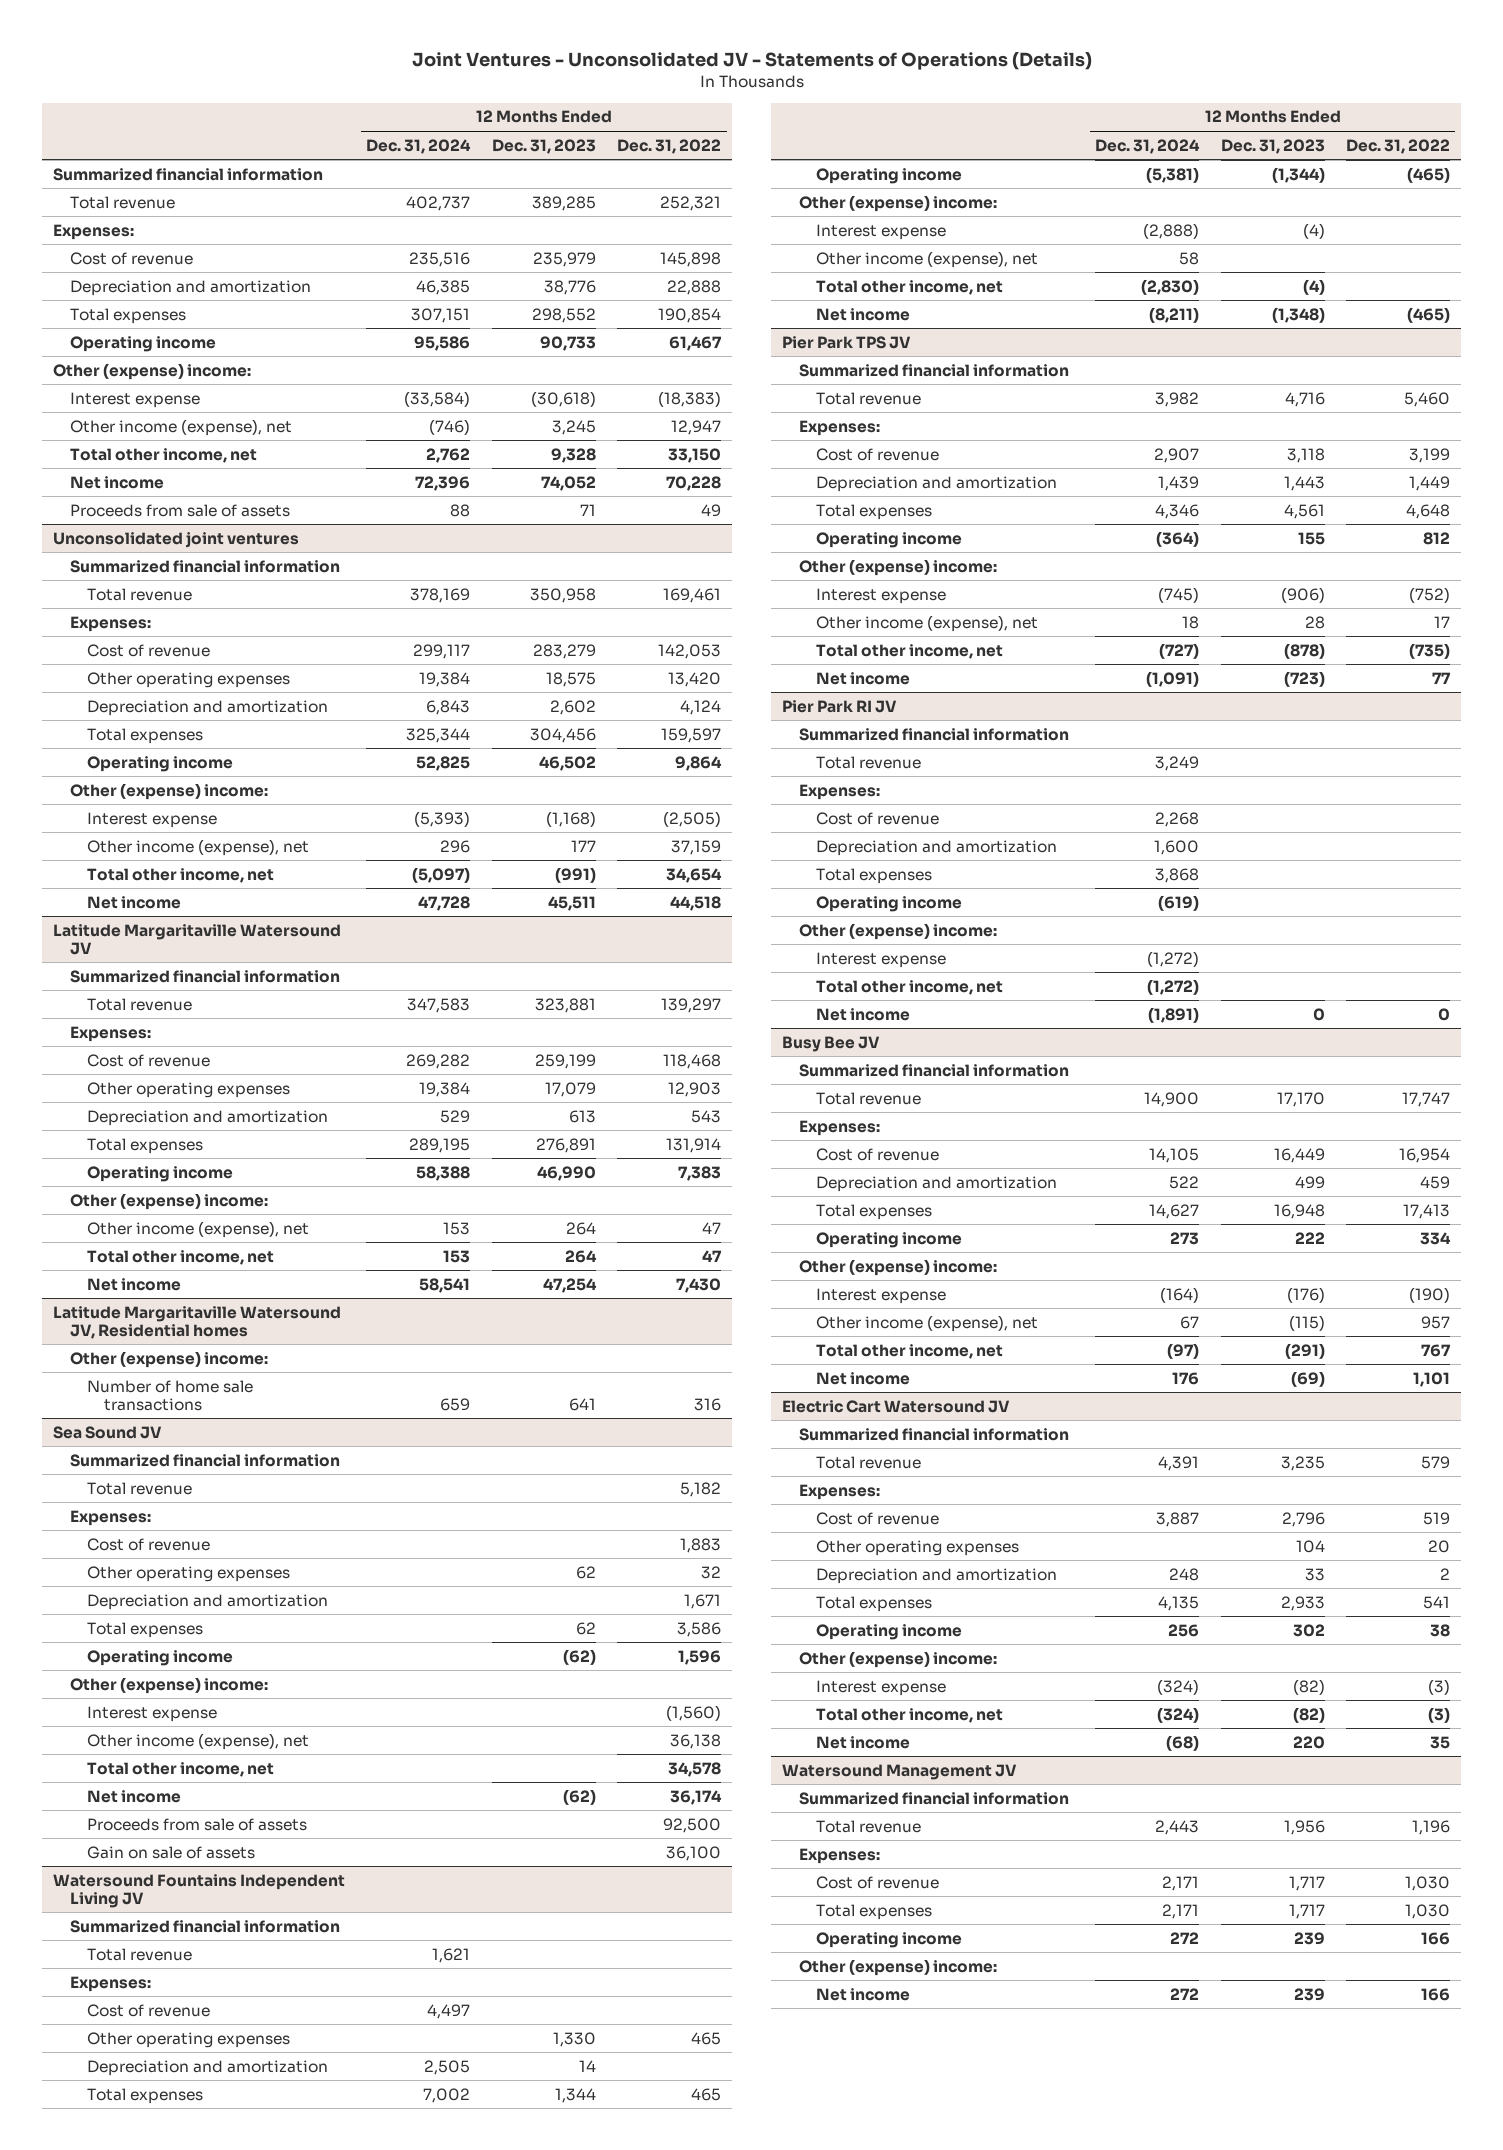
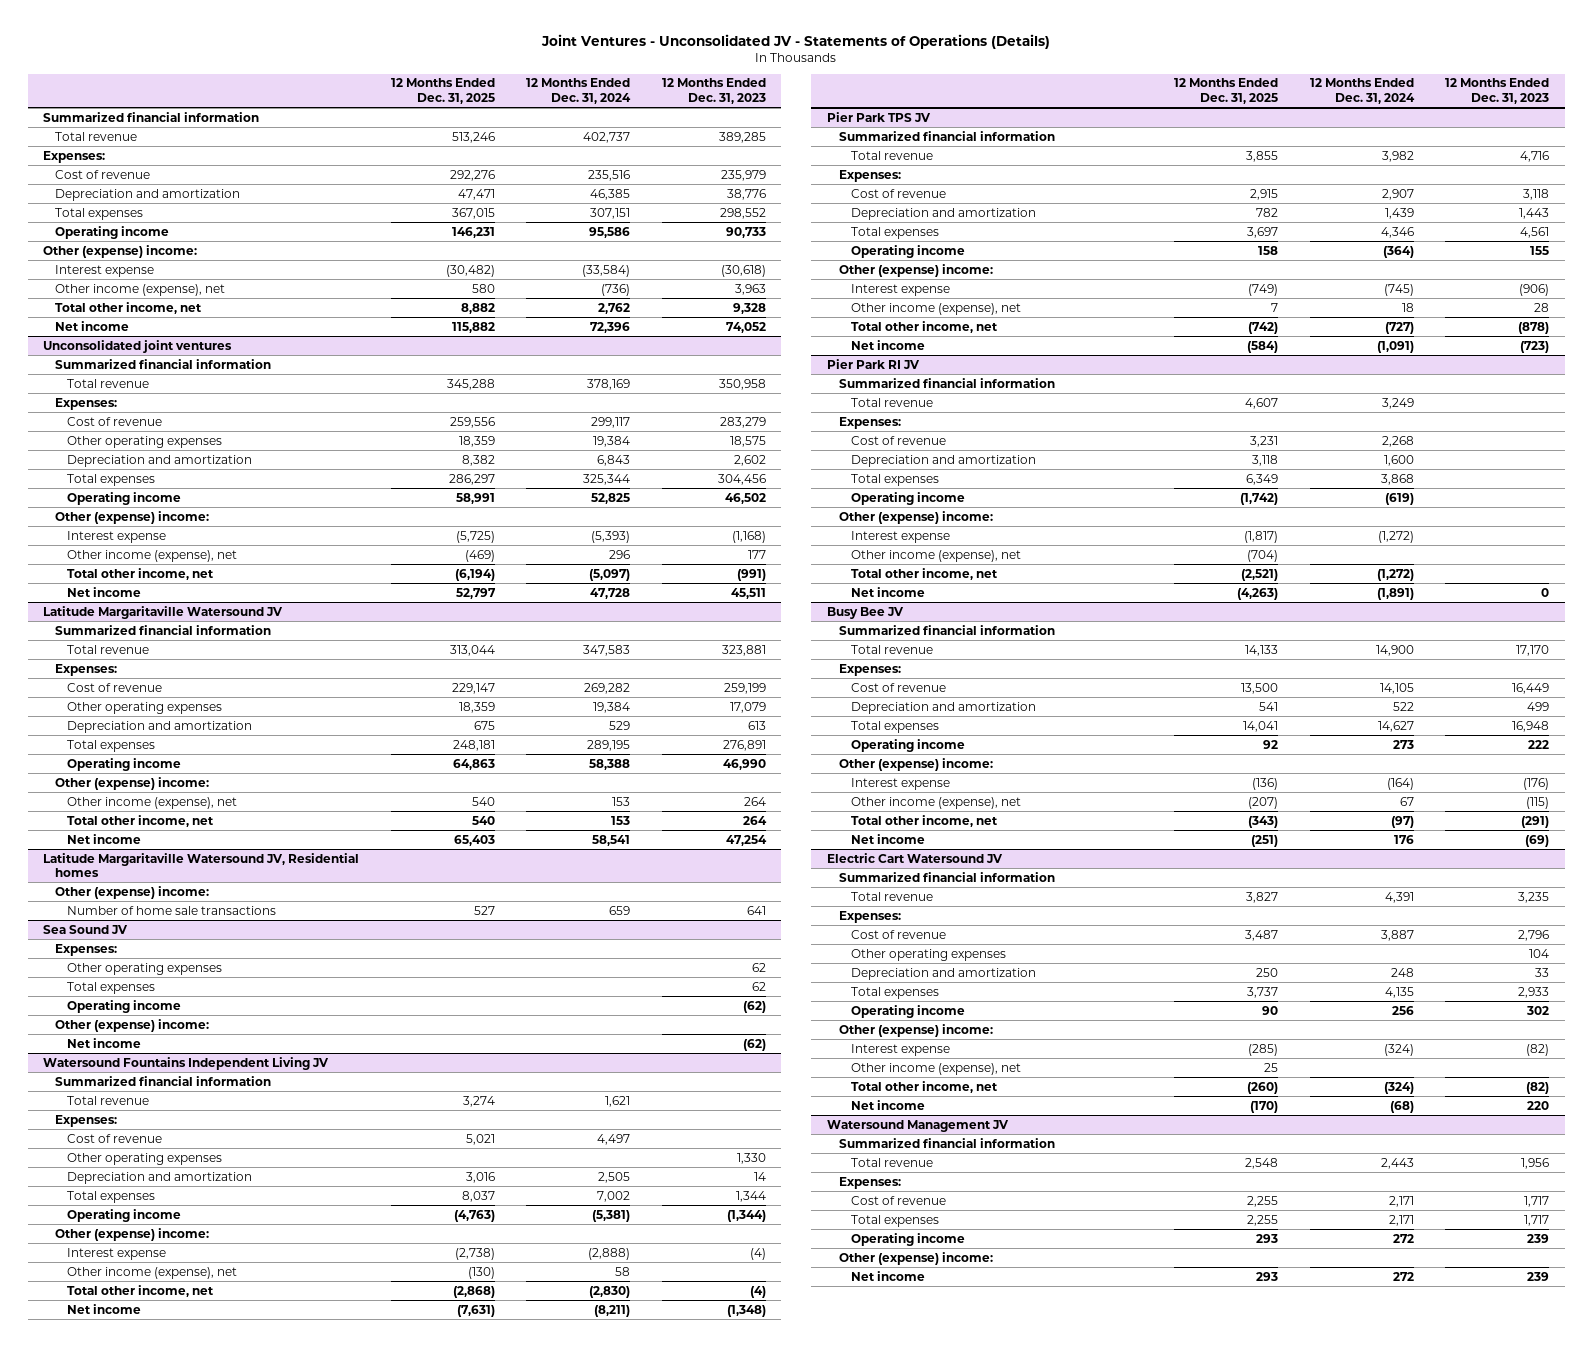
[617,138,722,154] Dec. 31, 2022 -> none
none -> [390,78,495,104] 12 Months Ended Dec. 31, 2025
[429,418,471,435] (746) -> [601,283,631,296] (736)
[551,419,596,435] 3,245 -> [734,283,766,295] 3,963
[70,503,291,517] Proceeds from sale of assets -> none
[70,1453,341,1467] Summarized financial information -> none
[87,1481,193,1495] Total revenue -> none
[87,1537,211,1551] Cost of revenue -> none
[87,1593,329,1610] Depreciation and amortization -> none
[87,1705,218,1722] Interest expense -> none
[87,1732,310,1750] Other income (expense), net -> none
[87,1761,275,1777] Total other income, net -> none
[87,1817,308,1831] Proceeds from sale of assets -> none
[87,1845,256,1859] Gain on sale of assets -> none
none -> [850,549,1021,562] Other income (expense), net
none -> [850,1062,1021,1075] Other income (expense), net

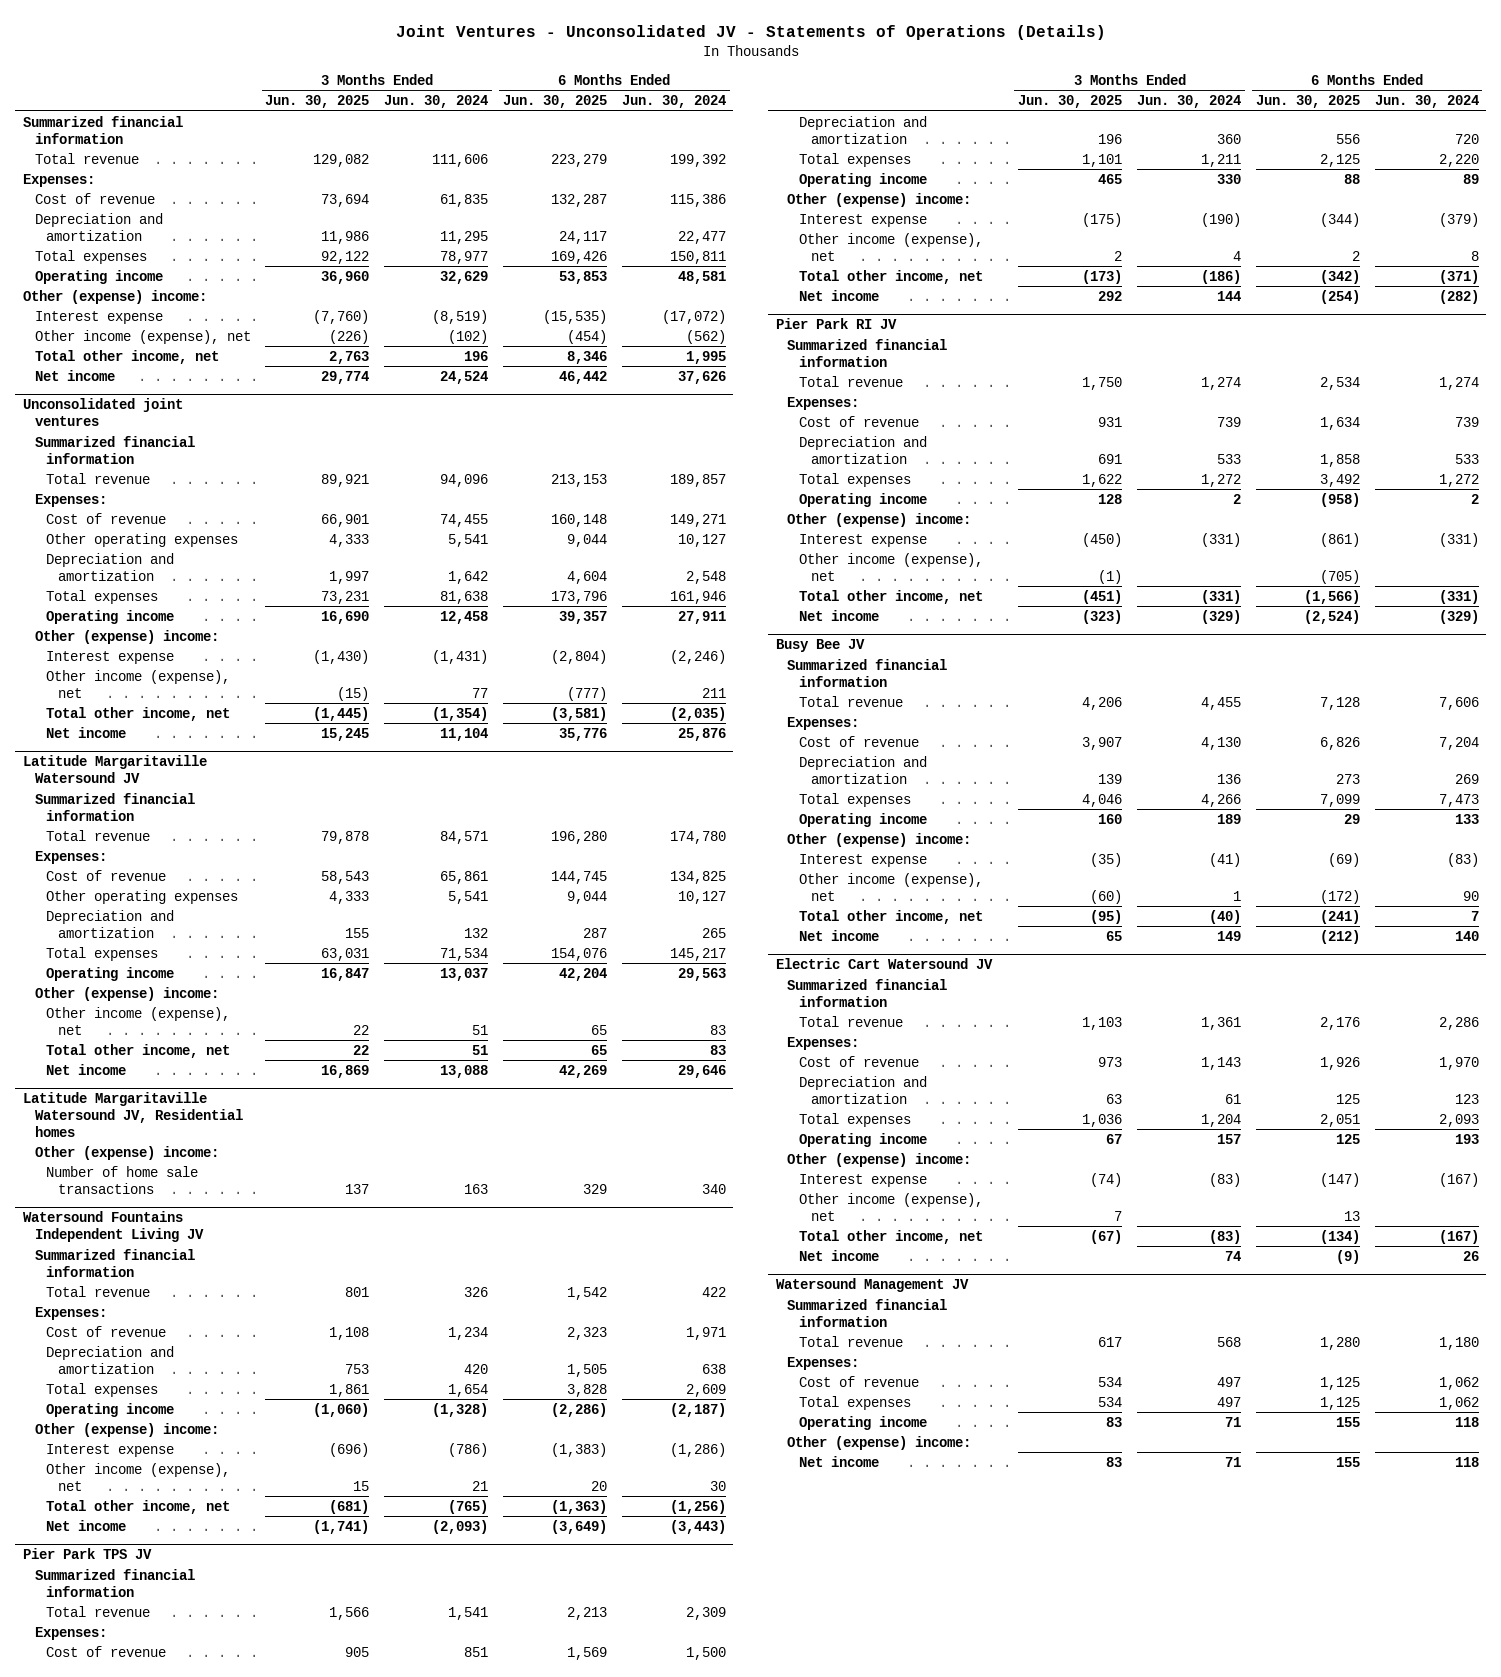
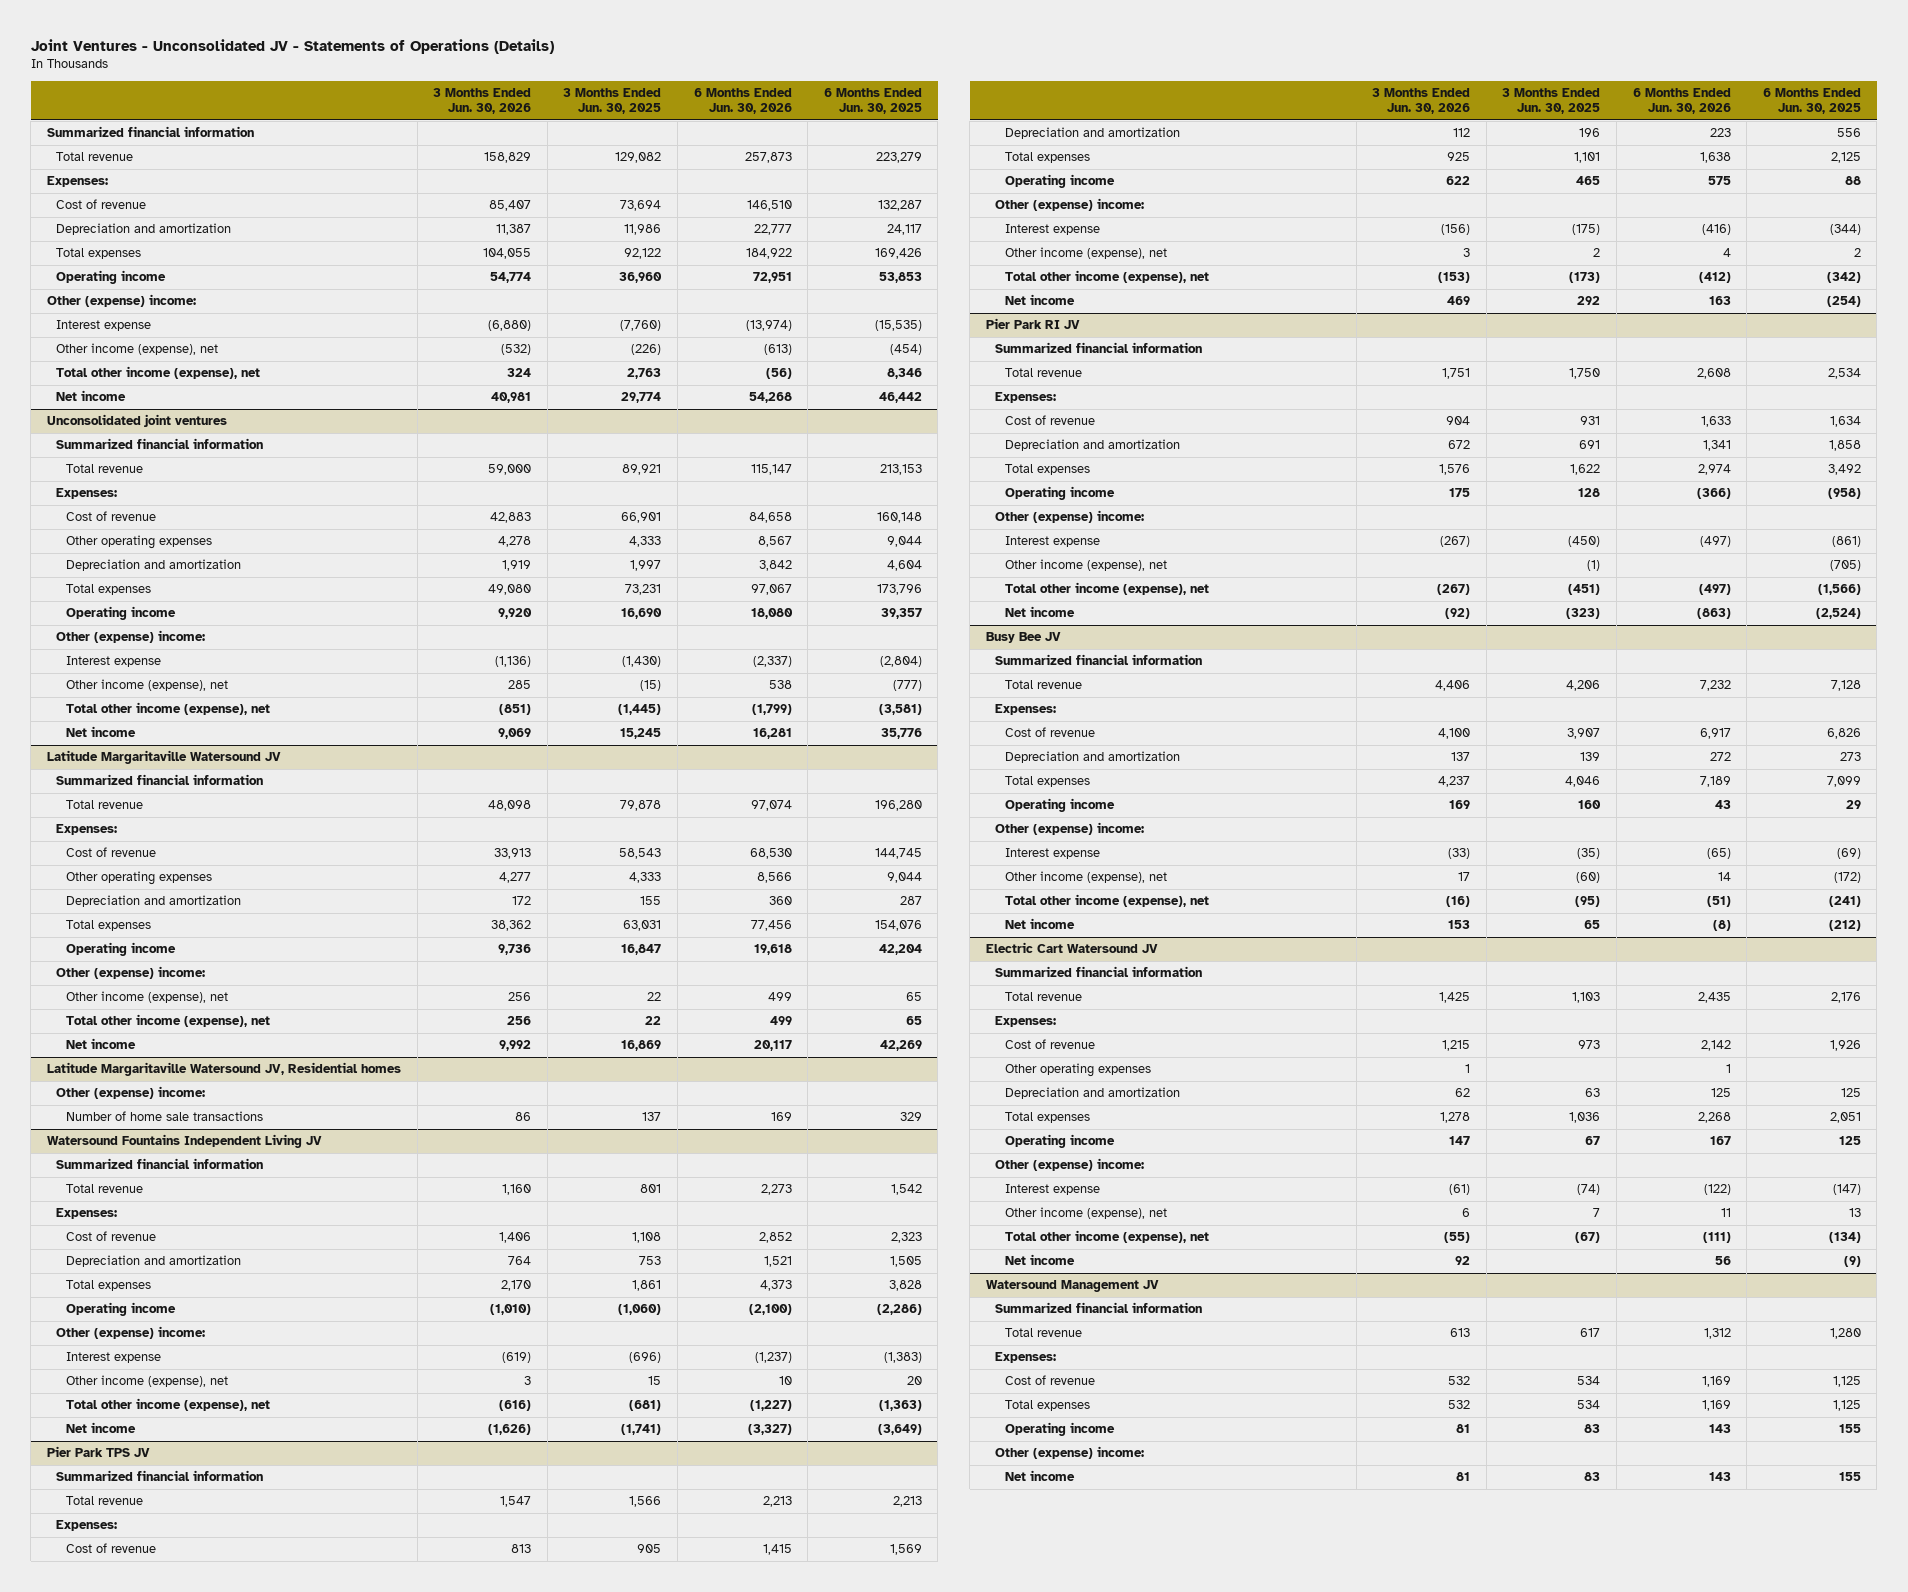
[384,95,489,109] Jun. 30, 2024 -> none
[621,95,726,109] Jun. 30, 2024 -> none
none -> [433,87,532,115] 3 Months Ended Jun. 30, 2026
none -> [693,87,792,115] 6 Months Ended Jun. 30, 2026
[34,349,219,364] Total other income, net -> [56,366,261,380] Total other income (expense), net
[46,706,231,721] Total other income, net -> [65,702,270,716] Total other income (expense), net
[46,1043,231,1058] Total other income, net -> [65,1014,270,1028] Total other income (expense), net
[46,1499,231,1514] Total other income, net -> [65,1398,270,1412] Total other income (expense), net
[798,269,983,284] Total other income, net -> [1004,270,1209,284] Total other income (expense), net
[798,589,983,604] Total other income, net -> [1004,582,1209,596] Total other income (expense), net
[798,909,983,924] Total other income, net -> [1004,894,1209,908] Total other income (expense), net
none -> [1004,1063,1151,1078] Other operating expenses
[798,1229,983,1244] Total other income, net -> [1004,1230,1209,1244] Total other income (expense), net

